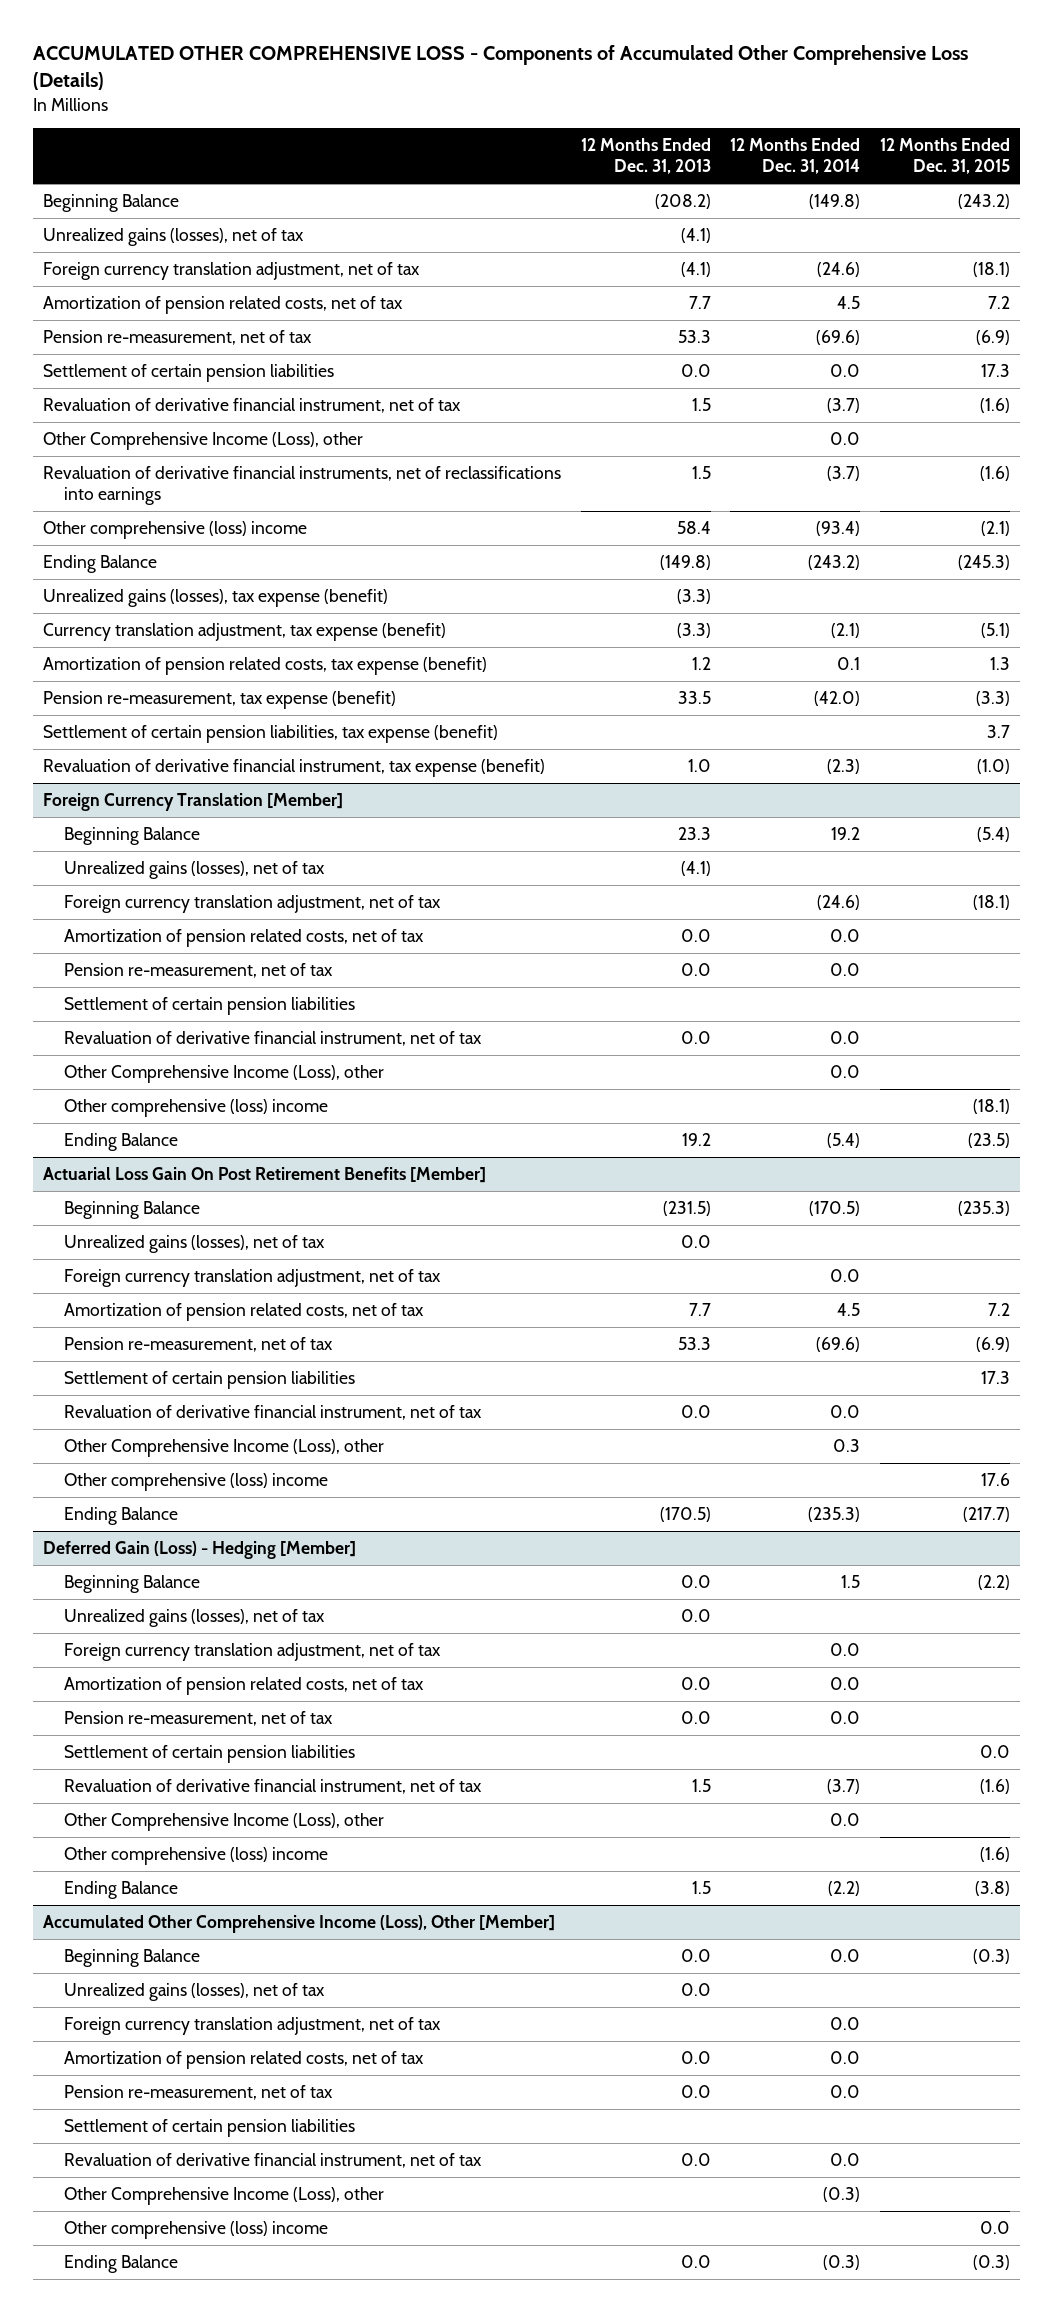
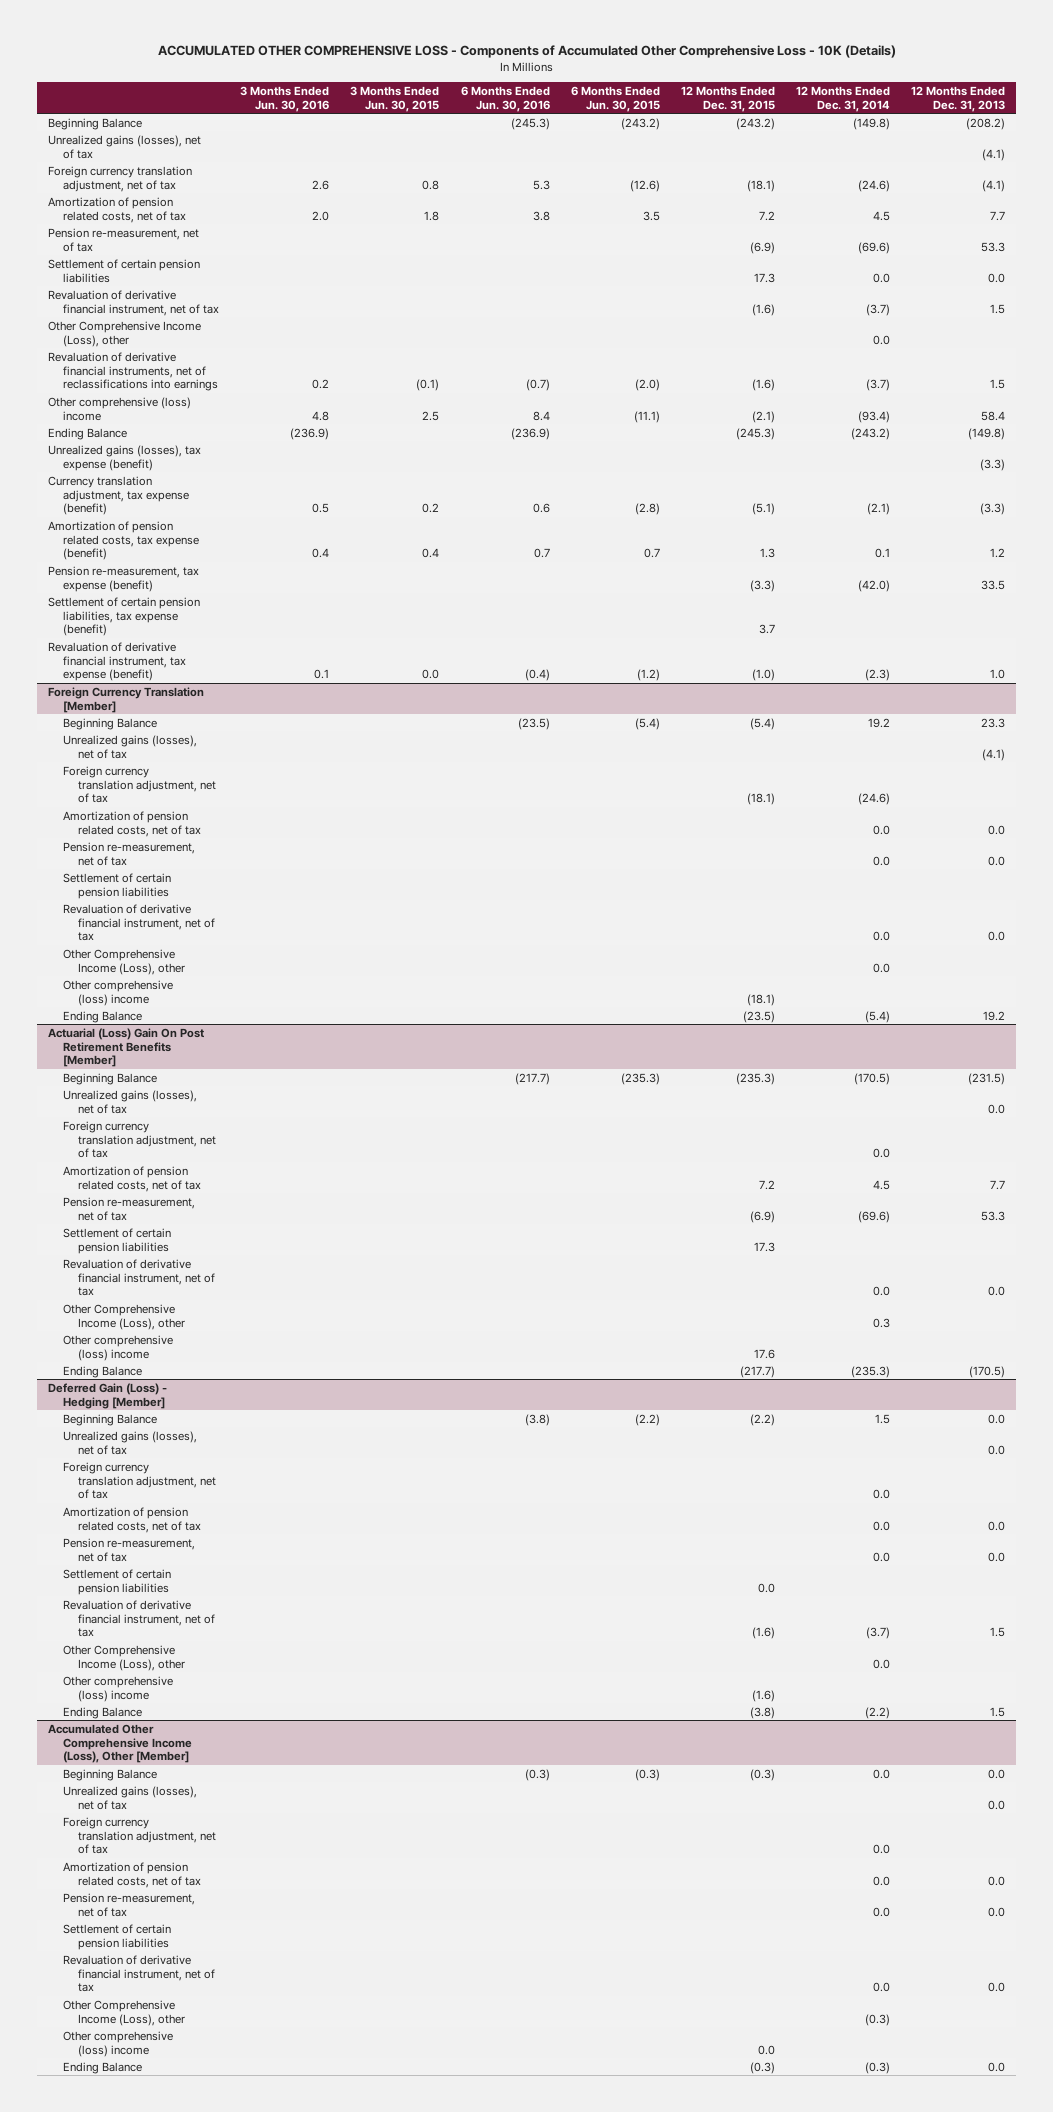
[33,45,969,91] ACCUMULATED OTHER COMPREHENSIVE LOSS - Components of Accumulated Other Comprehensive Loss (Details) -> [157,45,896,59] ACCUMULATED OTHER COMPREHENSIVE LOSS - Components of Accumulated Other Comprehensive Loss - 10K (Details)
none -> [240,85,330,112] 3 Months Ended Jun. 30, 2016
none -> [350,85,440,112] 3 Months Ended Jun. 30, 2015
none -> [460,85,550,112] 6 Months Ended Jun. 30, 2016
none -> [570,85,660,112] 6 Months Ended Jun. 30, 2015
[42,1167,486,1184] Actuarial Loss Gain On Post Retirement Benefits [Member] -> [47,1027,204,1068] Actuarial (Loss) Gain On Post Retirement Benefits [Member]

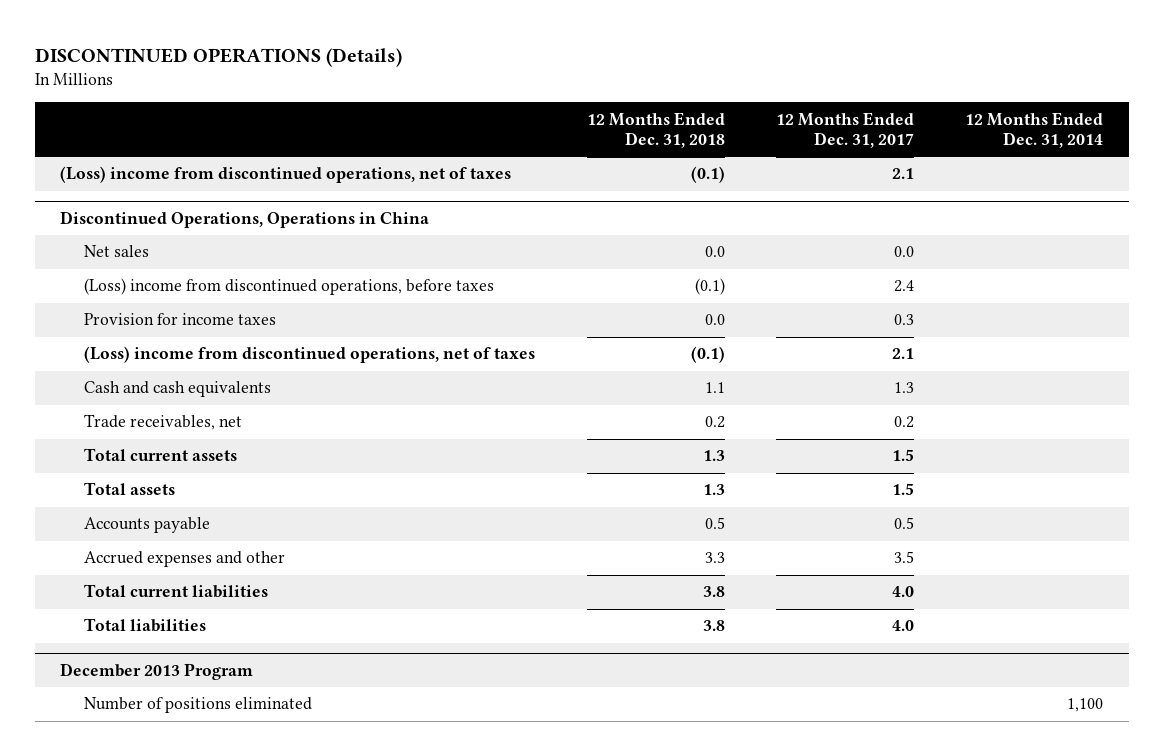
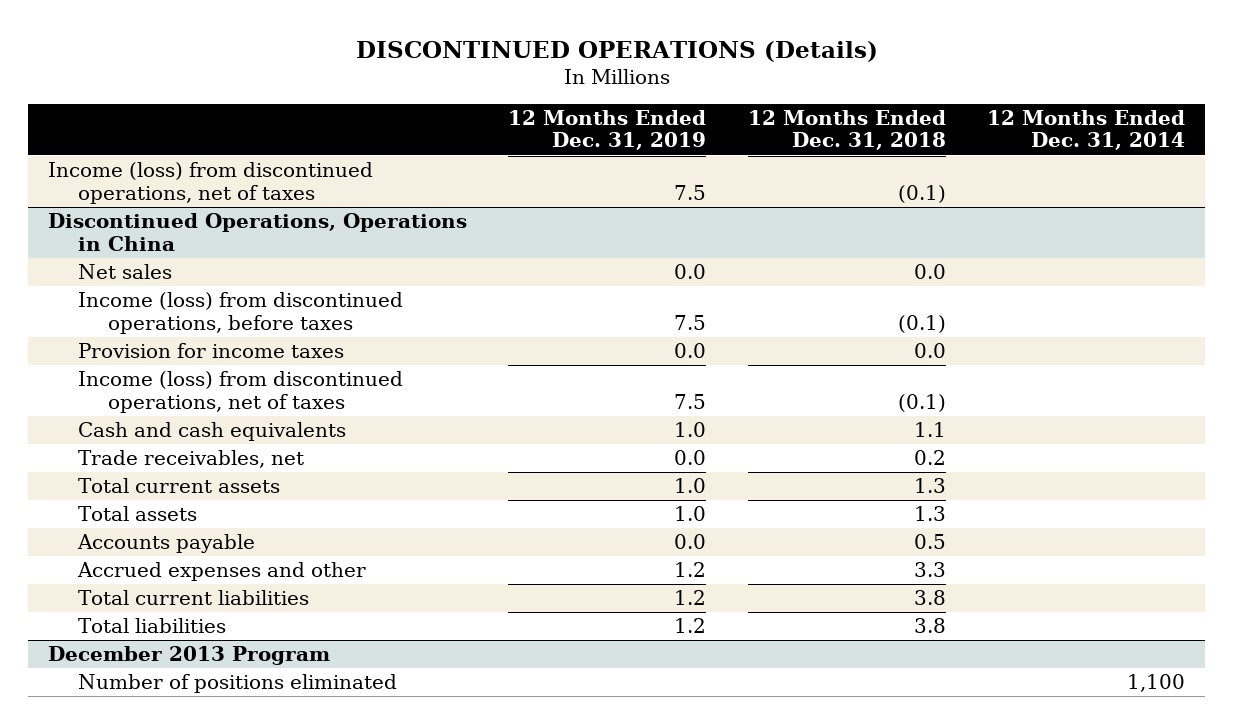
[776,111,915,148] 12 Months Ended Dec. 31, 2017 -> none
none -> [508,110,707,151] 12 Months Ended Dec. 31, 2019
[60,166,512,184] (Loss) income from discontinued operations, net of taxes -> [48,162,374,204] Income (loss) from discontinued operations, net of taxes
[84,278,495,296] (Loss) income from discontinued operations, before taxes -> [78,292,404,334] Income (loss) from discontinued operations, before taxes
[84,346,536,364] (Loss) income from discontinued operations, net of taxes -> [78,371,404,413] Income (loss) from discontinued operations, net of taxes

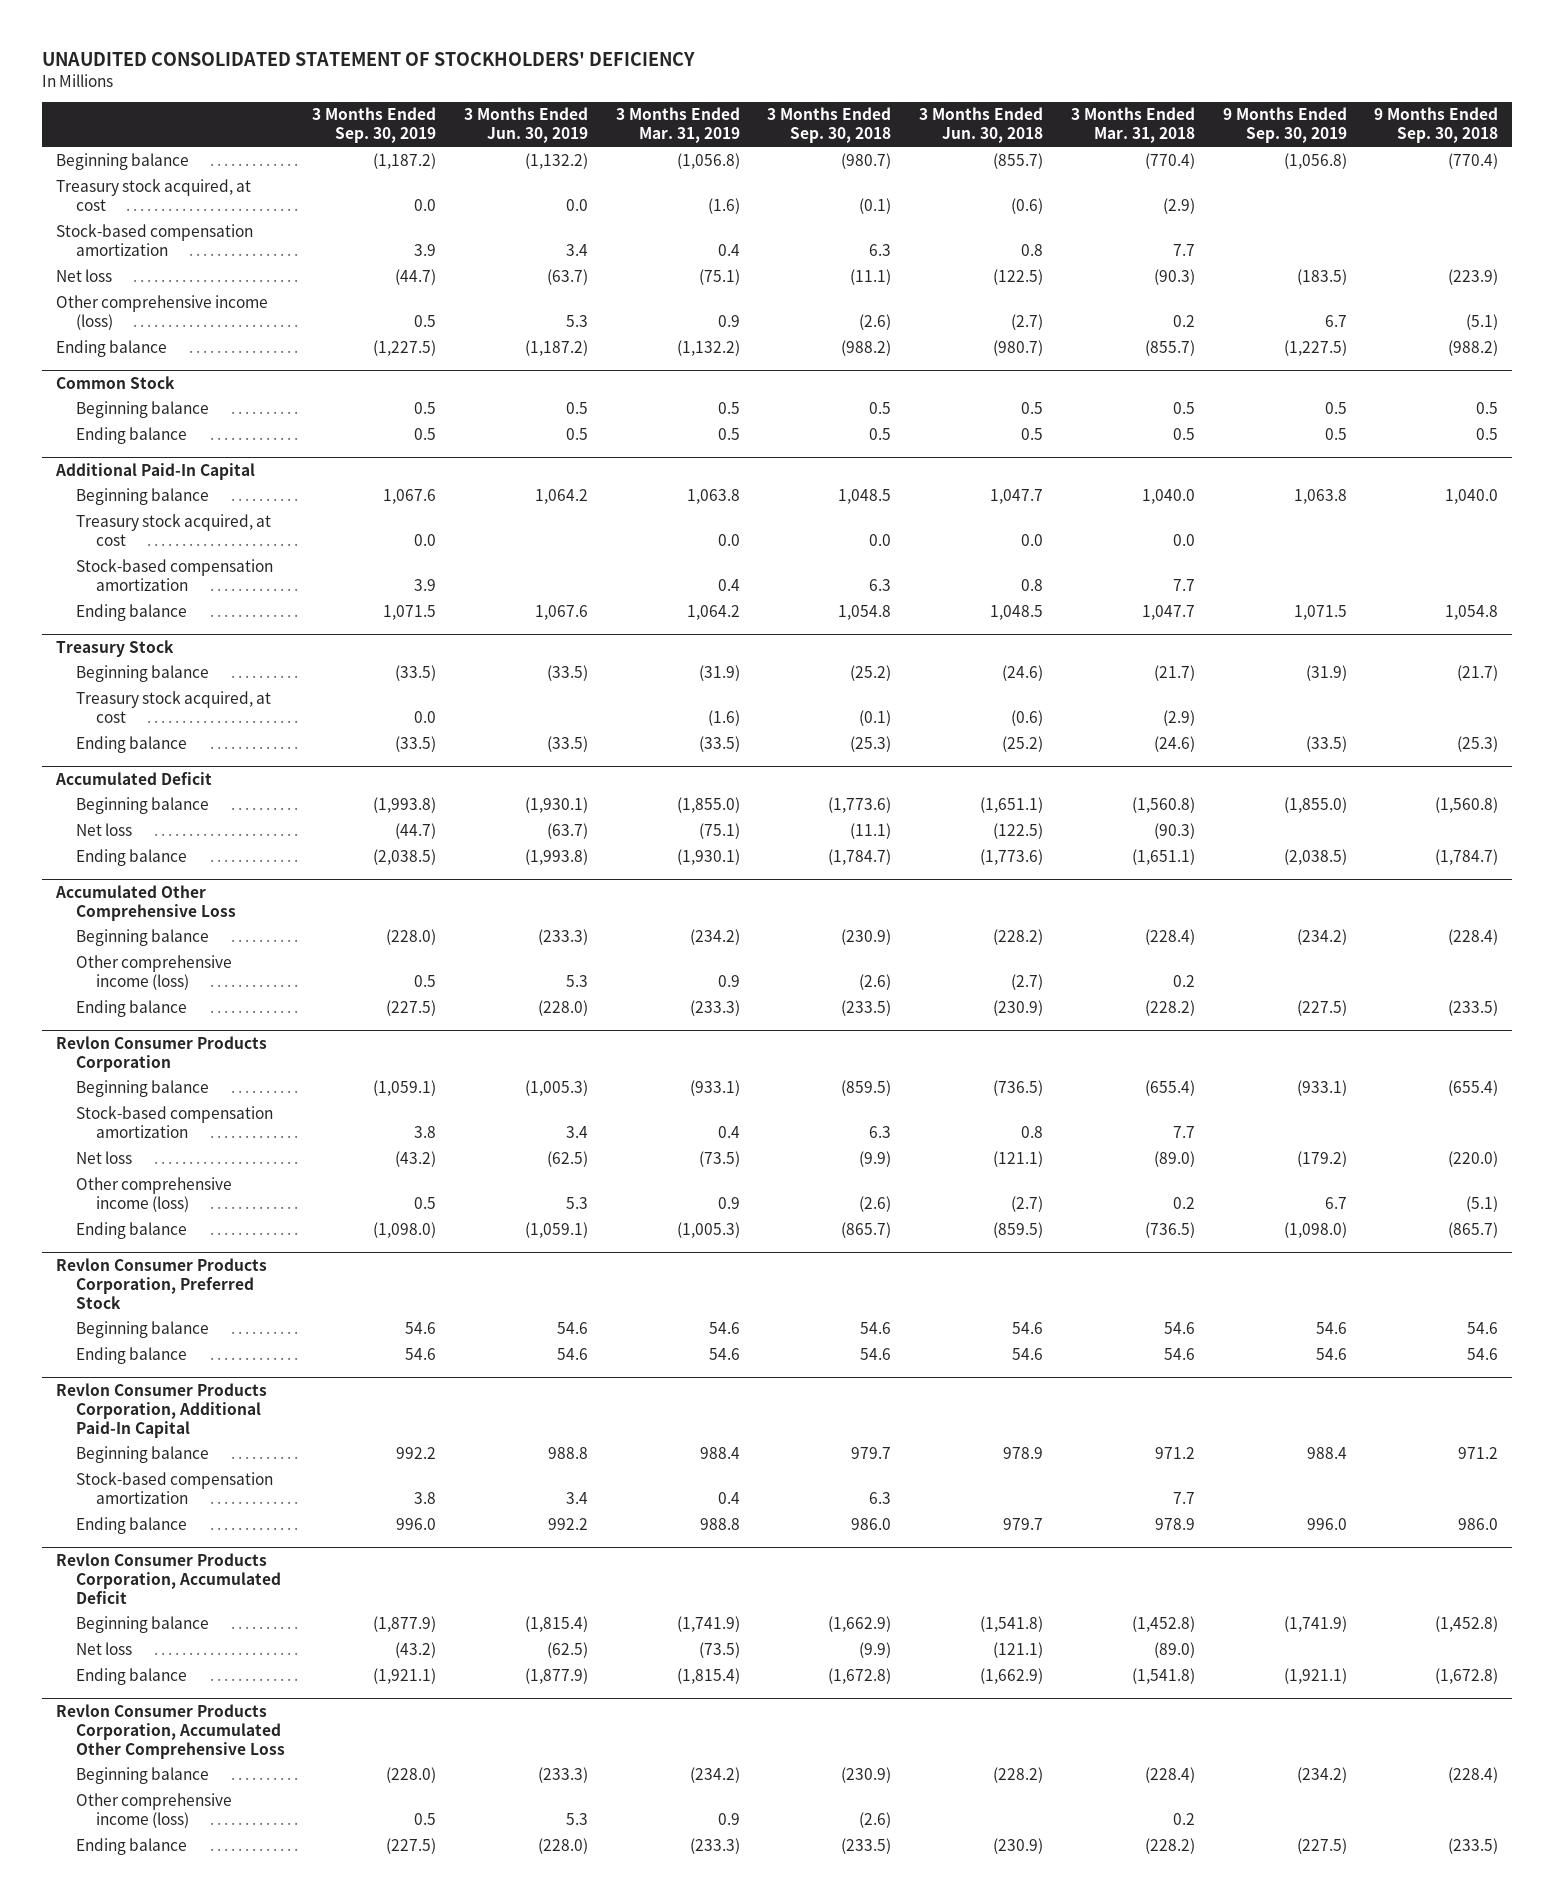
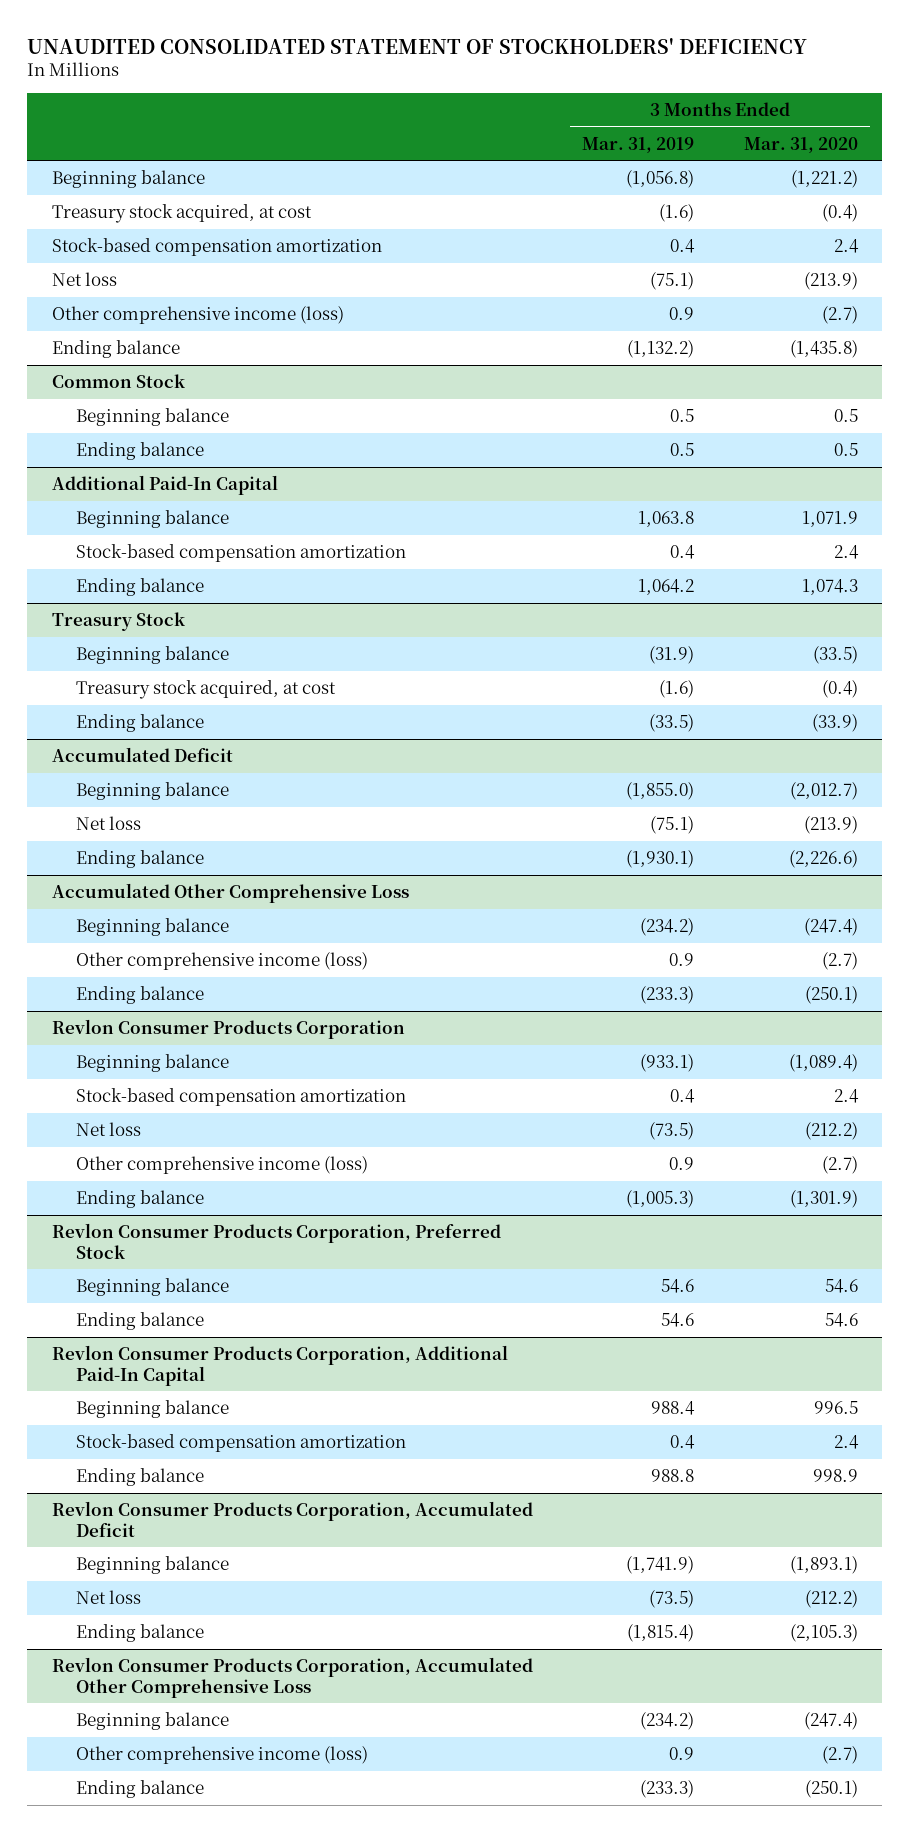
[312,107,437,144] 3 Months Ended Sep. 30, 2019 -> none
[464,107,589,144] 3 Months Ended Jun. 30, 2019 -> none
[767,107,892,144] 3 Months Ended Sep. 30, 2018 -> none
[919,107,1044,144] 3 Months Ended Jun. 30, 2018 -> none
[1070,107,1195,144] 3 Months Ended Mar. 31, 2018 -> none
[1222,107,1347,144] 9 Months Ended Sep. 30, 2019 -> none
[1374,107,1499,144] 9 Months Ended Sep. 30, 2018 -> none
none -> [743,136,858,153] Mar. 31, 2020
[75,514,271,547] Treasury stock acquired, at cost -> none

